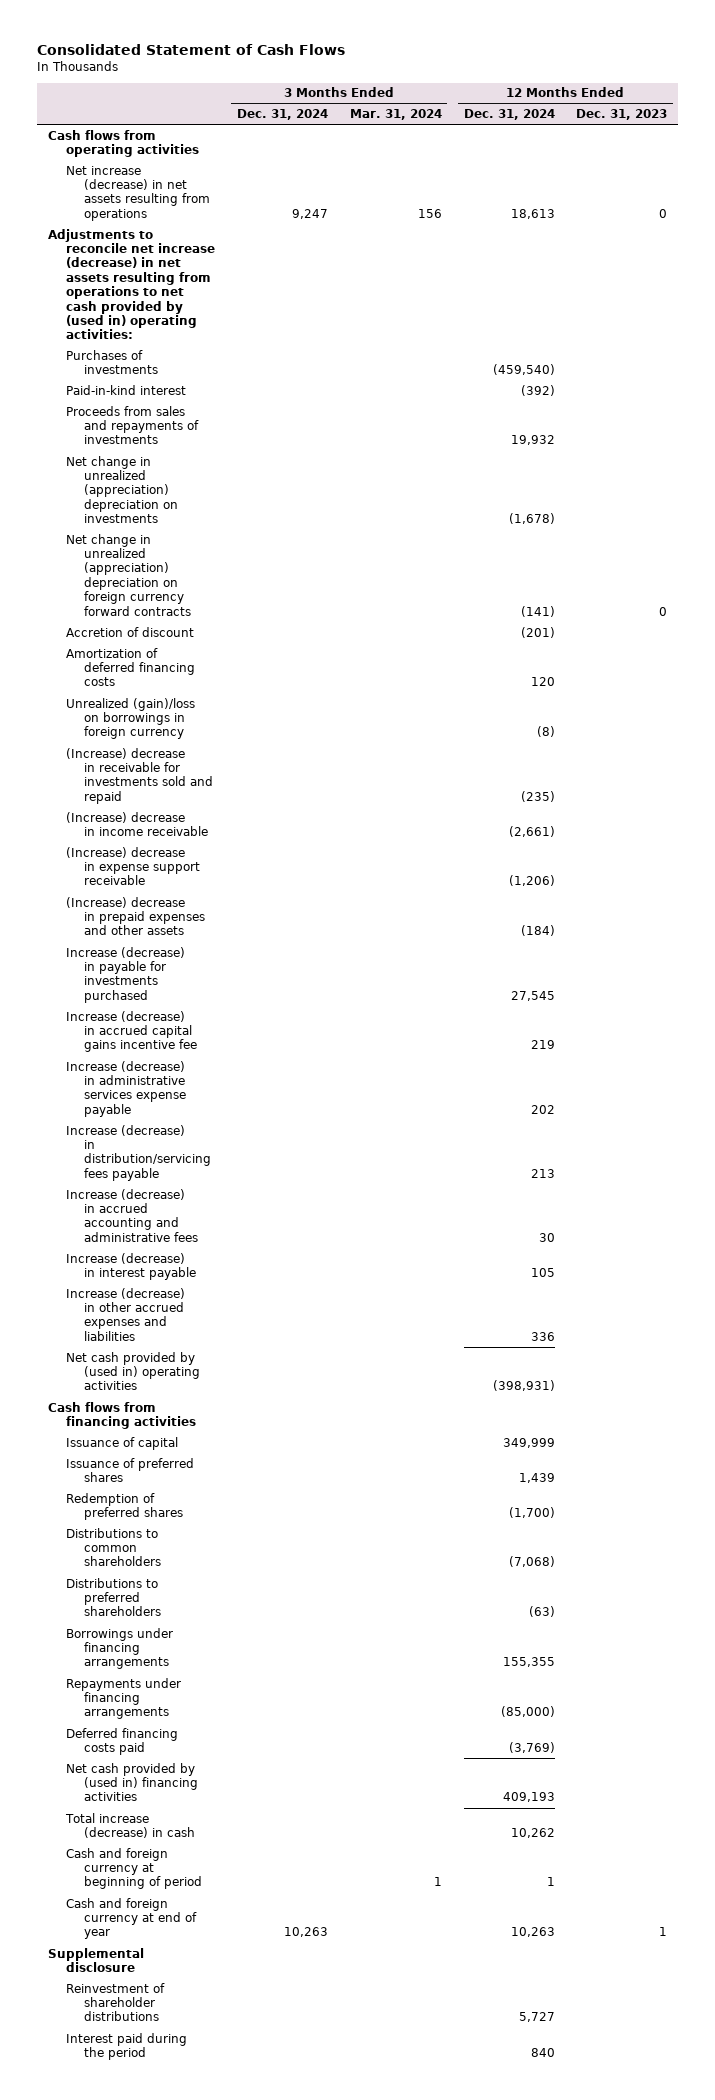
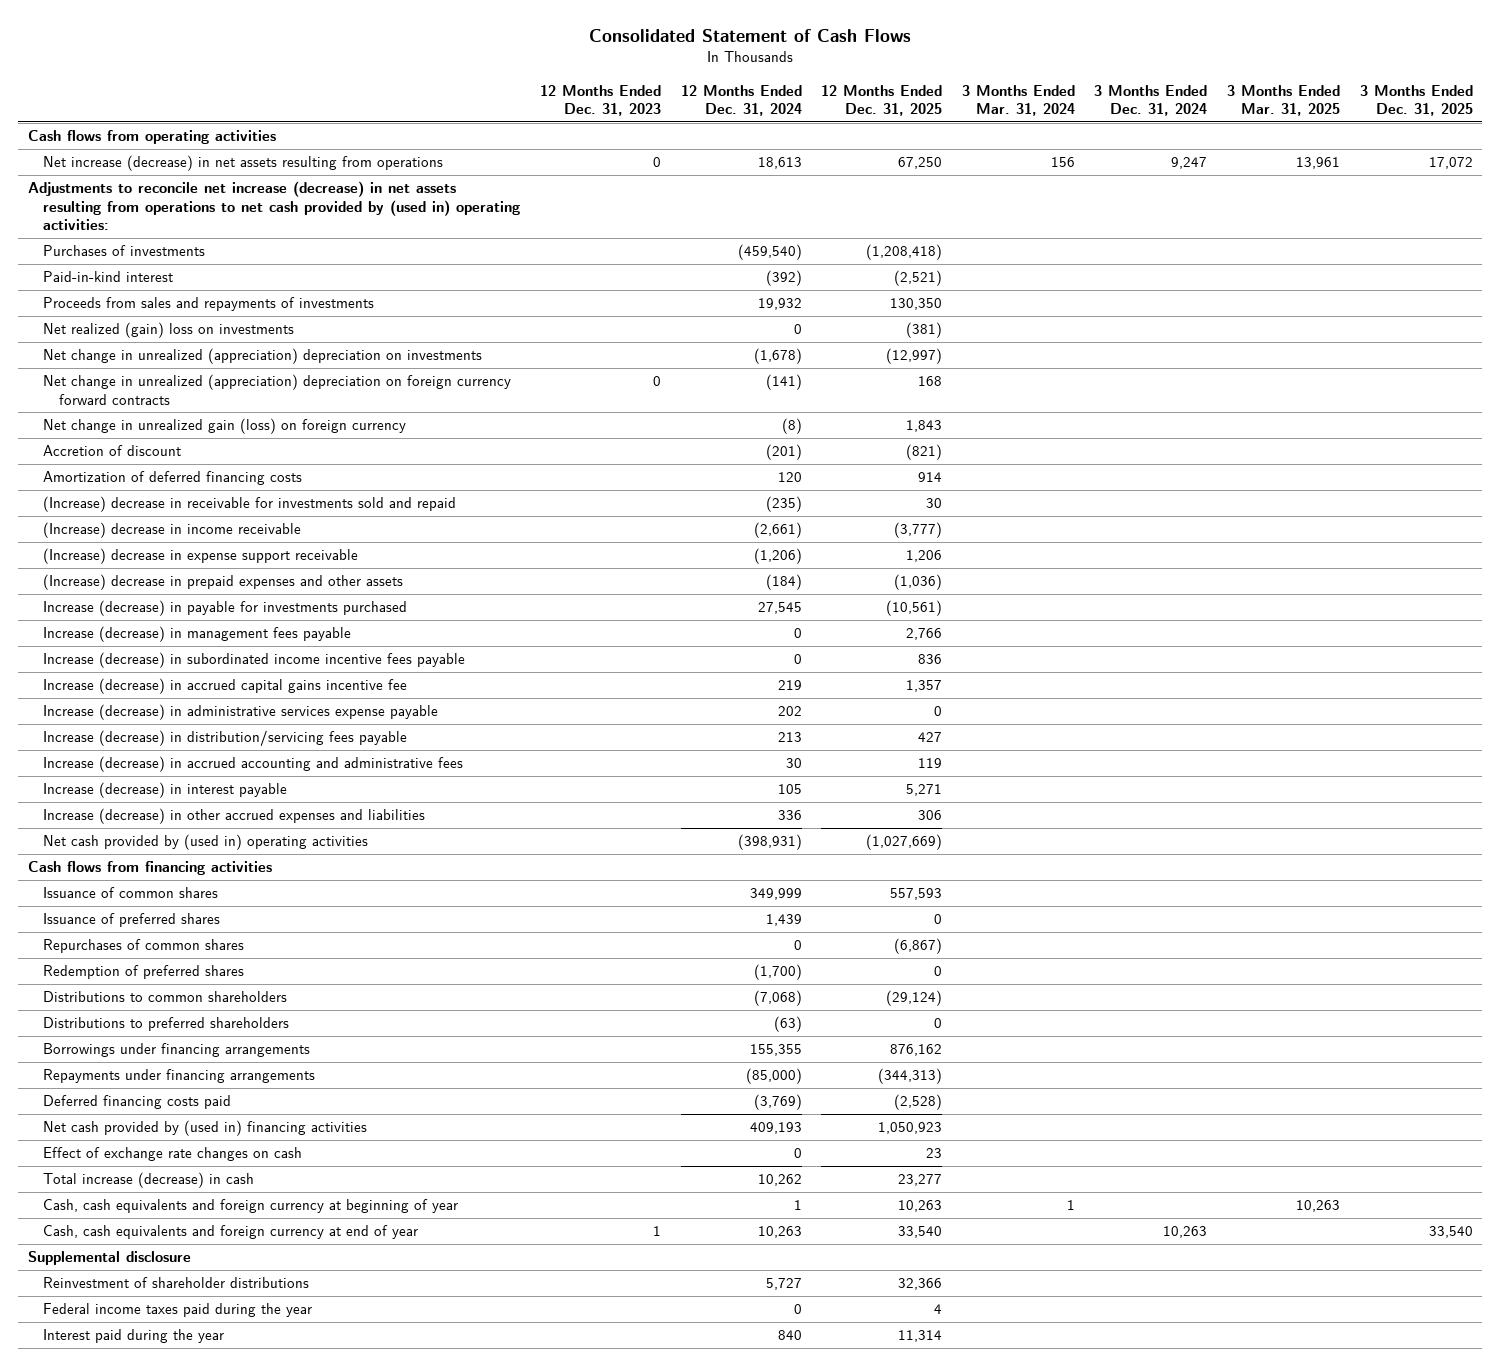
none -> [821,84,943,117] 12 Months Ended Dec. 31, 2025
none -> [1226,84,1340,117] 3 Months Ended Mar. 31, 2025
none -> [1359,84,1473,117] 3 Months Ended Dec. 31, 2025
none -> [43,322,295,339] Net realized (gain) loss on investments
none -> [43,418,407,435] Net change in unrealized gain (loss) on foreign currency
[66,697,196,740] Unrealized (gain)/loss on borrowings in foreign currency -> none
none -> [43,626,352,643] Increase (decrease) in management fees payable
none -> [43,652,466,669] Increase (decrease) in subordinated income incentive fees payable
[66,1436,179,1450] Issuance of capital -> [43,887,219,899] Issuance of common shares
none -> [43,939,245,954] Repurchases of common shares
none -> [43,1147,303,1162] Effect of exchange rate changes on cash
[66,1847,203,1890] Cash and foreign currency at beginning of period -> [43,1199,459,1214] Cash, cash equivalents and foreign currency at beginning of year
[66,1897,198,1940] Cash and foreign currency at end of year -> [43,1225,419,1240] Cash, cash equivalents and foreign currency at end of year
none -> [43,1303,313,1318] Federal income taxes paid during the year
[66,2032,188,2061] Interest paid during the period -> [43,1329,225,1344] Interest paid during the year

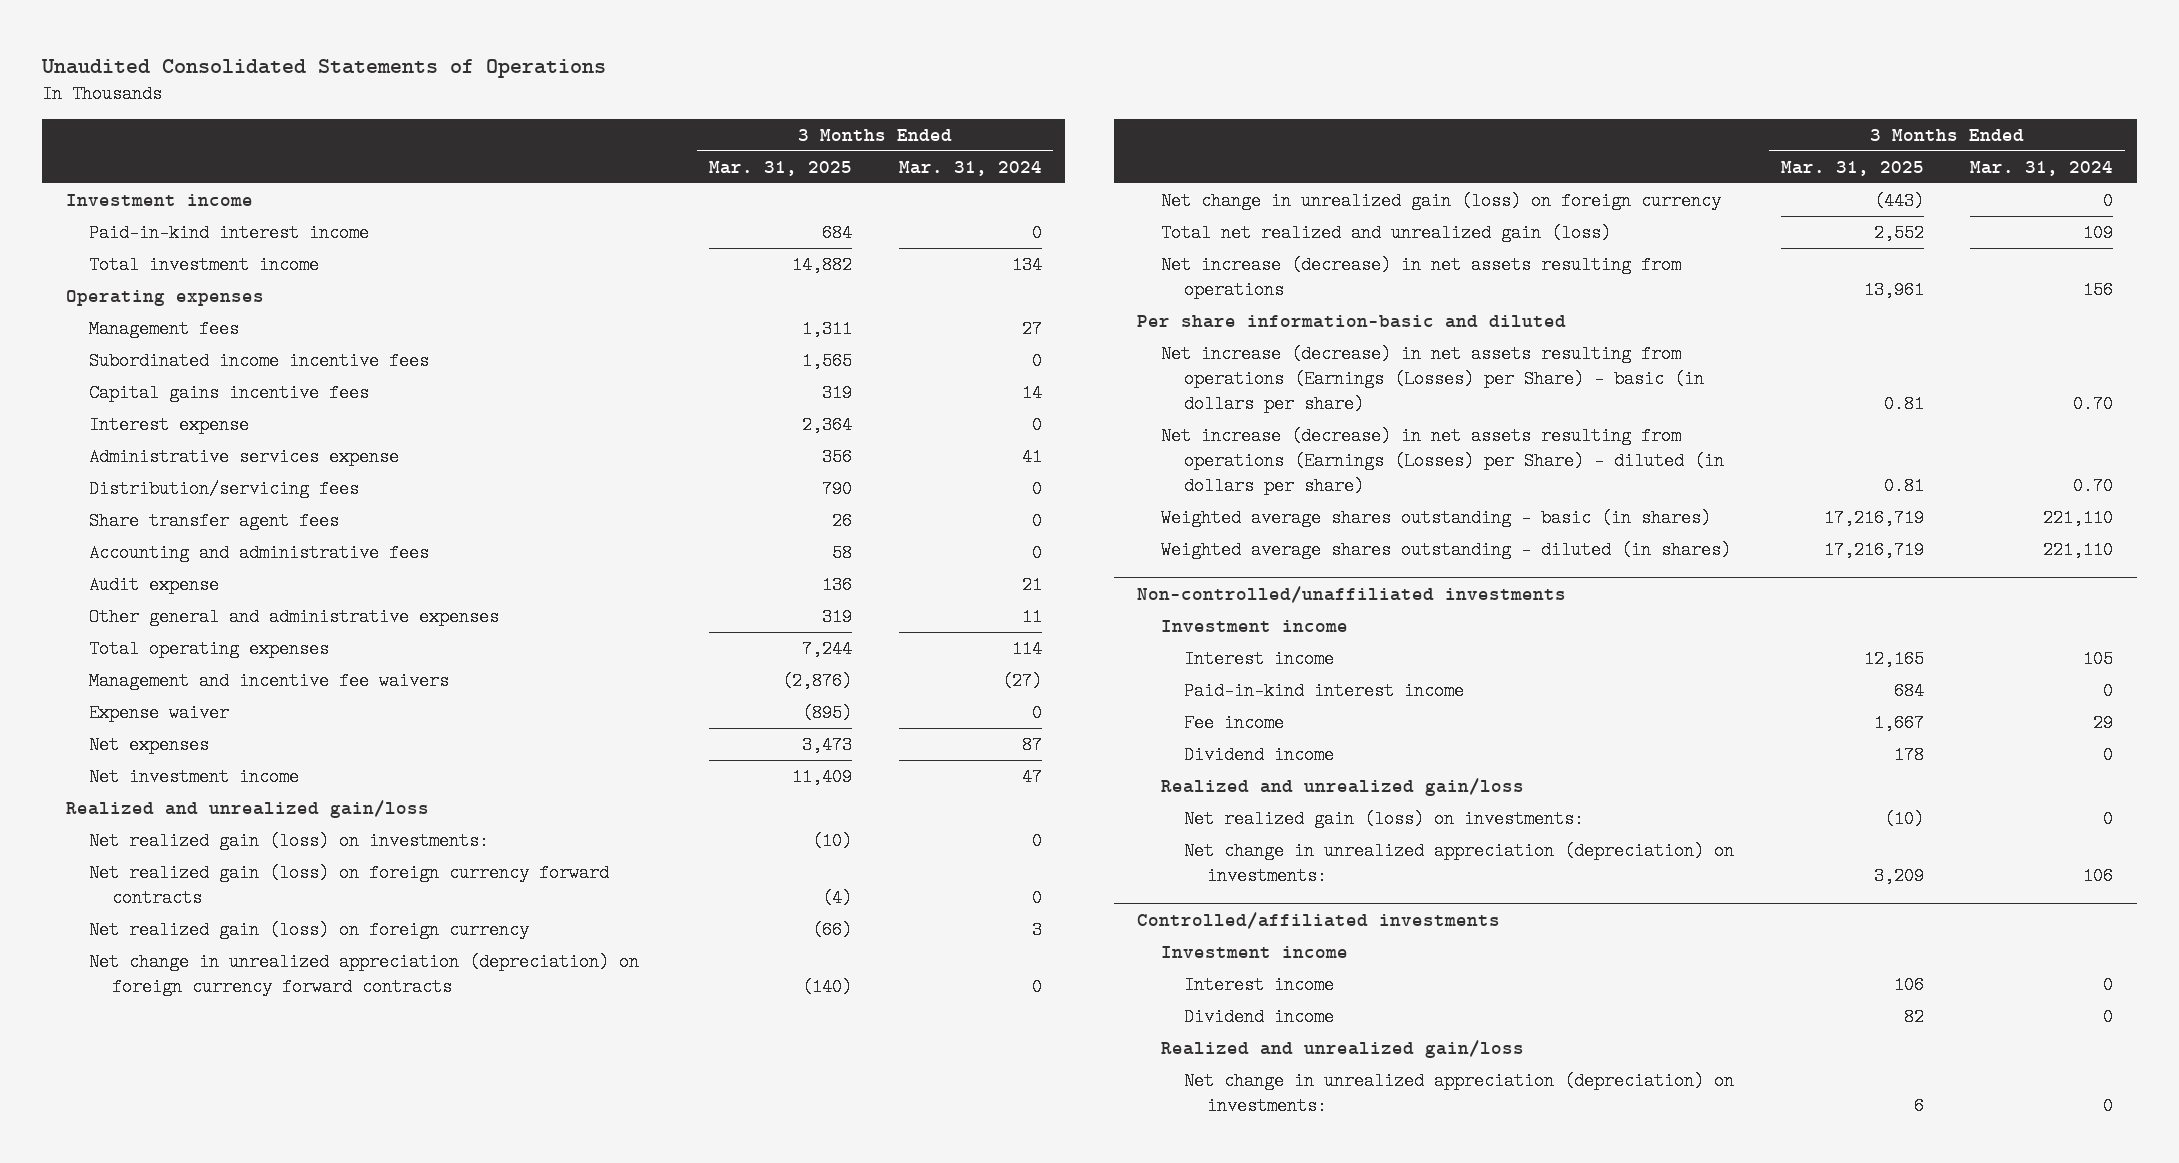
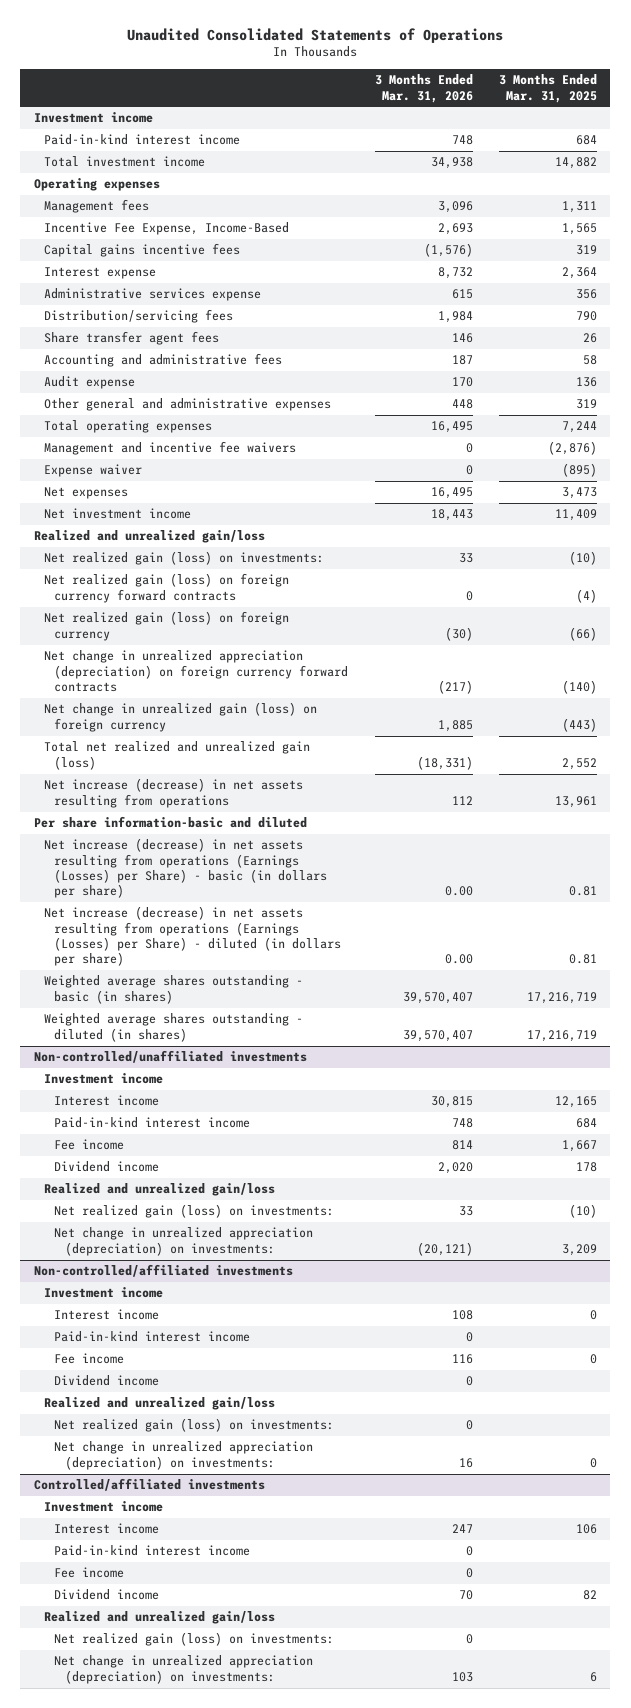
[898,160,1042,176] Mar. 31, 2024 -> none
none -> [374,74,473,103] 3 Months Ended Mar. 31, 2026
[88,352,429,371] Subordinated income incentive fees -> [43,222,289,236] Incentive Fee Expense, Income-Based
none -> [33,1264,293,1278] Non-controlled/affiliated investments
none -> [43,1287,163,1299] Investment income
none -> [54,1309,160,1321] Interest income
none -> [54,1331,251,1343] Paid-in-kind interest income
none -> [54,1353,125,1365] Fee income
none -> [54,1375,160,1387] Dividend income
none -> [43,1397,275,1411] Realized and unrealized gain/loss
none -> [54,1418,335,1433] Net realized gain (loss) on investments:
none -> [54,1441,314,1470] Net change in unrealized appreciation (depreciation) on investments:
none -> [54,1545,251,1557] Paid-in-kind interest income
none -> [54,1567,125,1579] Fee income
none -> [54,1632,335,1647] Net realized gain (loss) on investments:

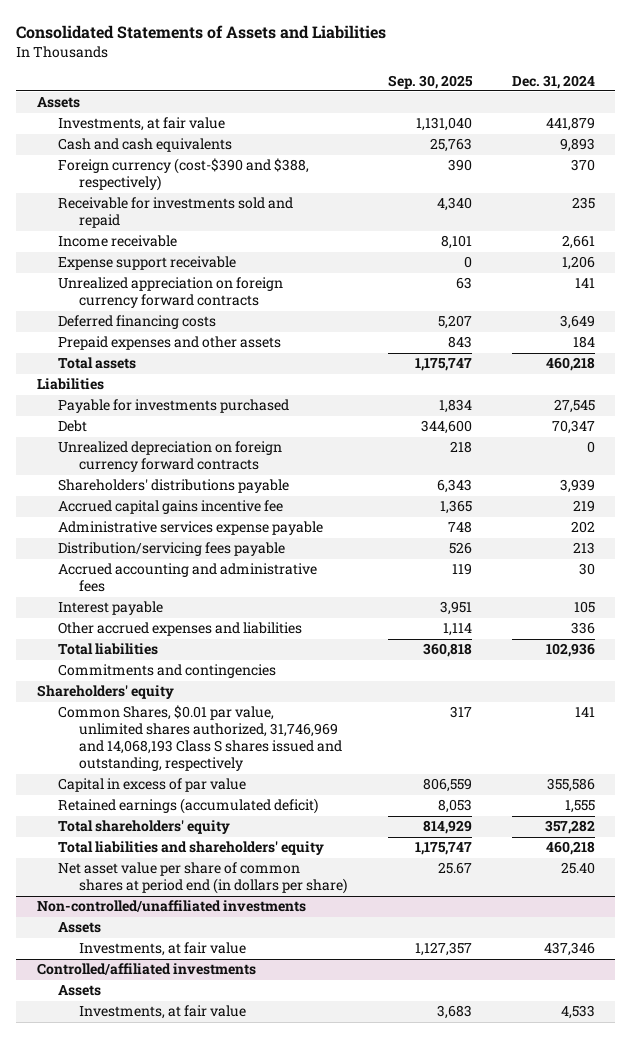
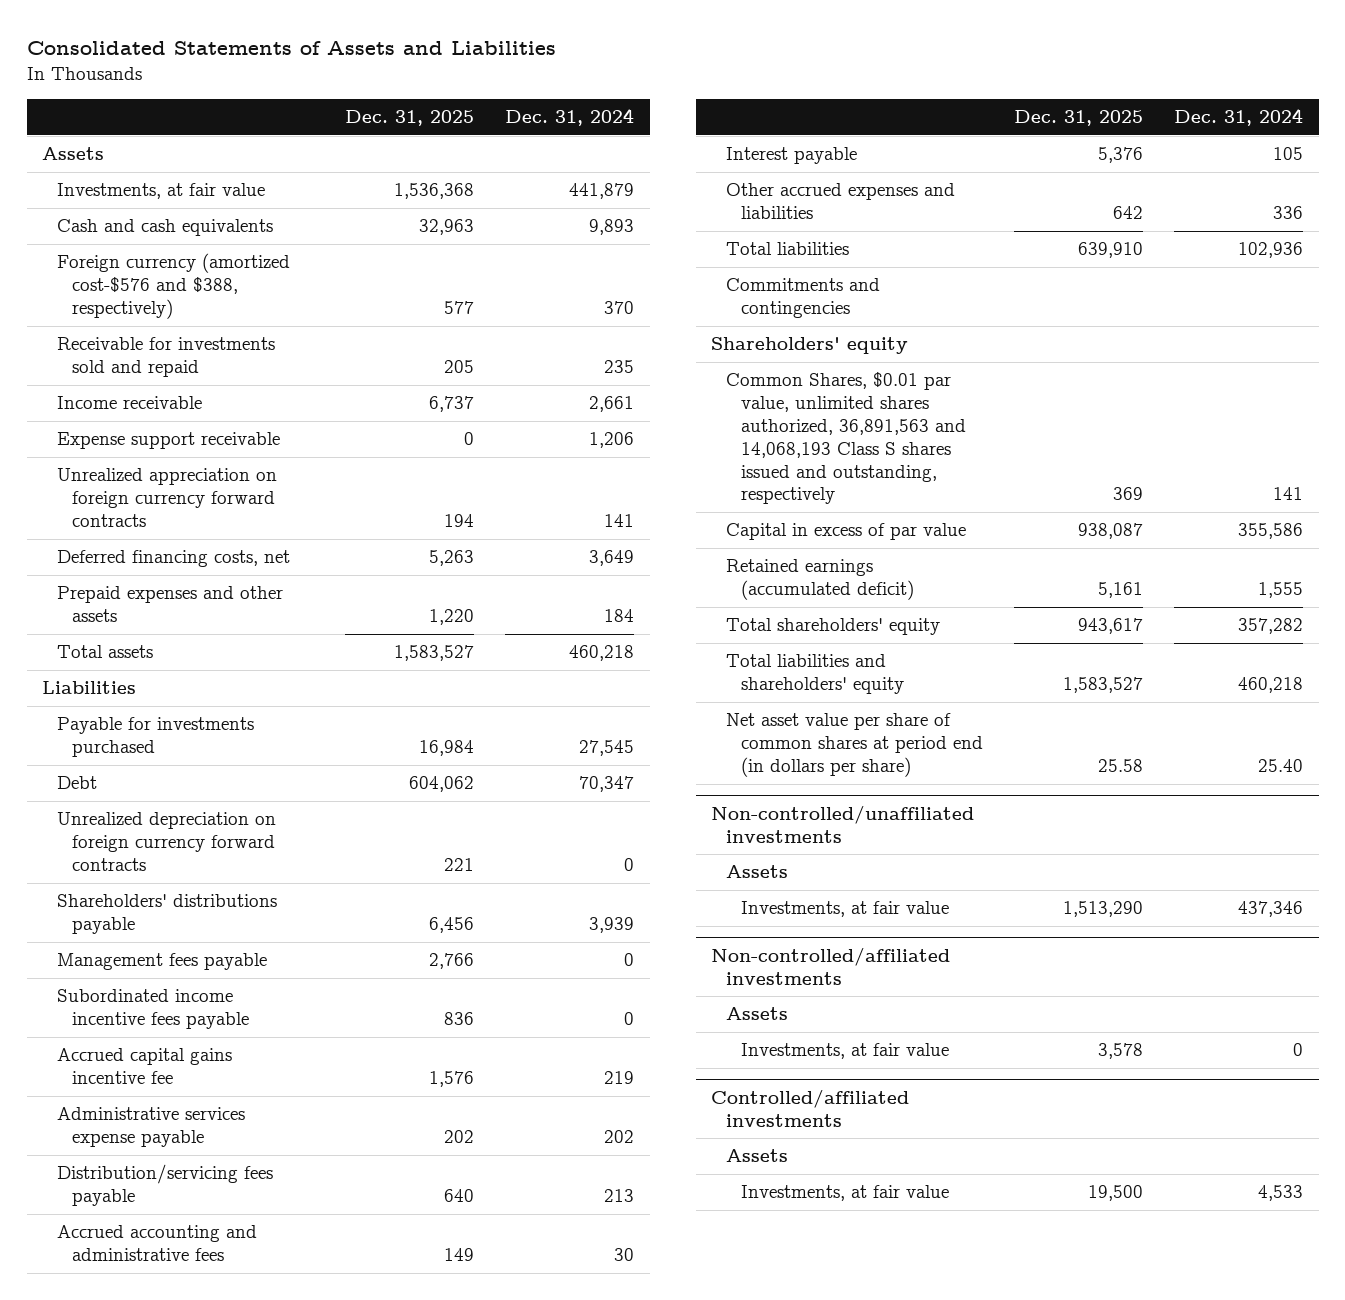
[387,74,473,89] Sep. 30, 2025 -> none
none -> [344,109,474,126] Dec. 31, 2025
[58,158,310,192] Foreign currency (cost-$390 and $388, respectively) -> [56,253,290,319] Foreign currency (amortized cost-$576 and $388, respectively)
[58,315,217,330] Deferred financing costs -> [56,550,290,568] Deferred financing costs, net
none -> [56,953,267,971] Management fees payable
none -> [56,989,249,1030] Subordinated income incentive fees payable
[58,705,343,772] Common Shares, $0.01 par value, unlimited shares authorized, 31,746,969 and 14,068,193 Class S shares issued and outstanding, respectively -> [725,372,966,505] Common Shares, $0.01 par value, unlimited shares authorized, 36,891,563 and 14,068,193 Class S shares issued and outstanding, respectively
none -> [711,946,951,985] Non-controlled/affiliated investments
none -> [725,1007,788,1021] Assets
none -> [740,1043,949,1060] Investments, at fair value

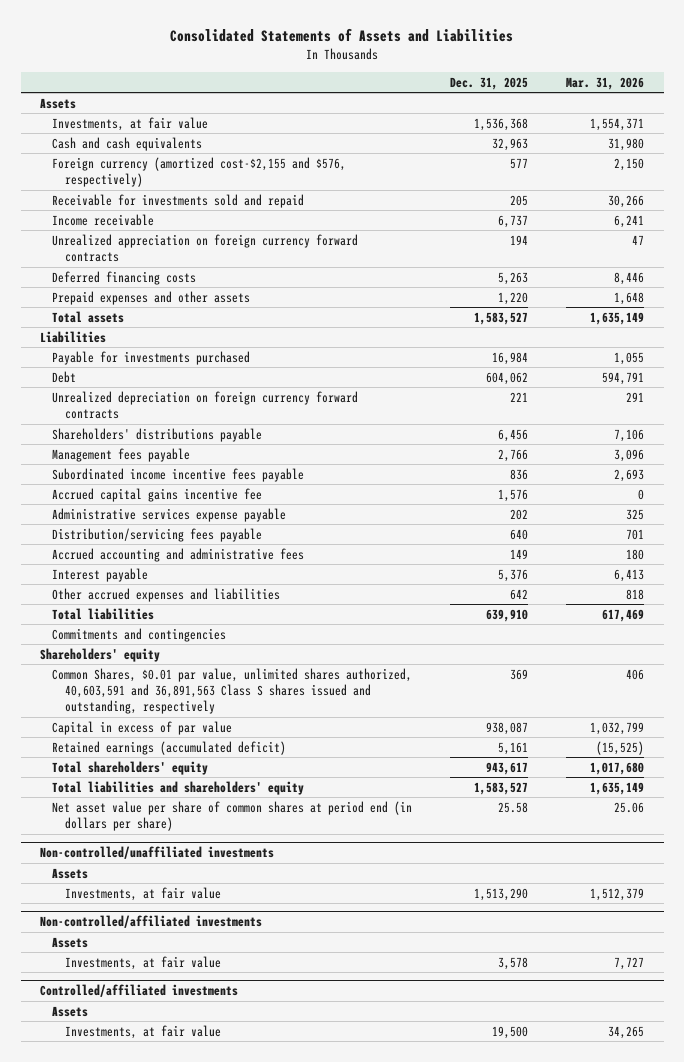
[504,107,634,126] Dec. 31, 2024 -> none
none -> [566,76,645,90] Mar. 31, 2026
[56,253,290,319] Foreign currency (amortized cost-$576 and $388, respectively) -> [52,156,347,187] Foreign currency (amortized cost-$2,155 and $576, respectively)
[56,432,280,450] Expense support receivable -> none
[56,550,290,568] Deferred financing costs, net -> [52,270,197,285] Deferred financing costs
[725,372,966,505] Common Shares, $0.01 par value, unlimited shares authorized, 36,891,563 and 14,068,193 Class S shares issued and outstanding, respectively -> [52,667,413,715] Common Shares, $0.01 par value, unlimited shares authorized, 40,603,591 and 36,891,563 Class S shares issued and outstanding, respectively

